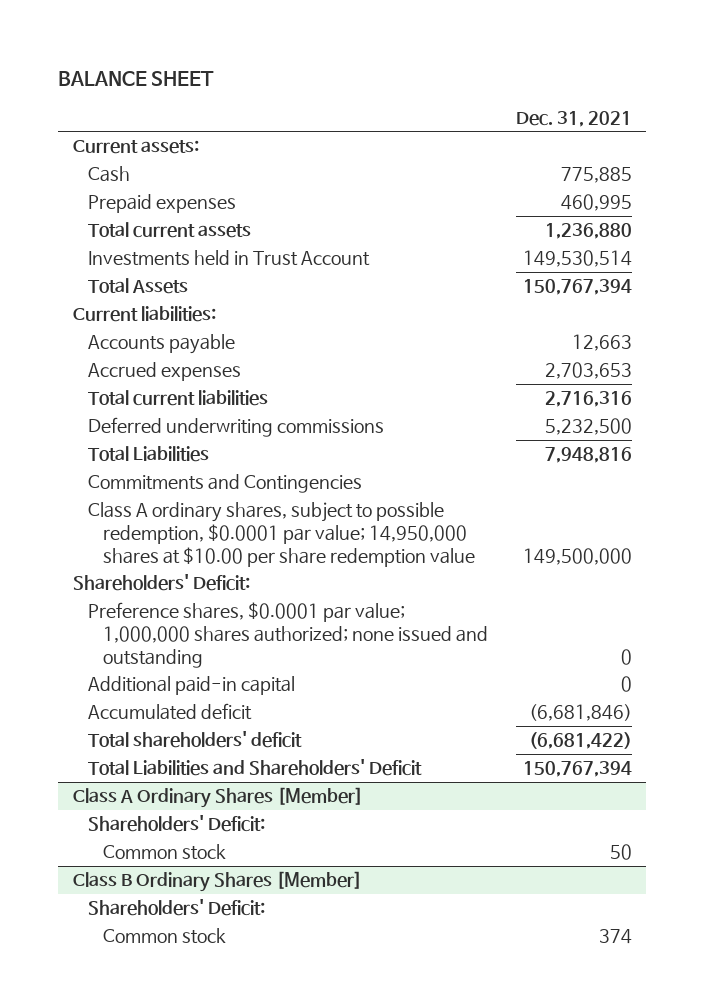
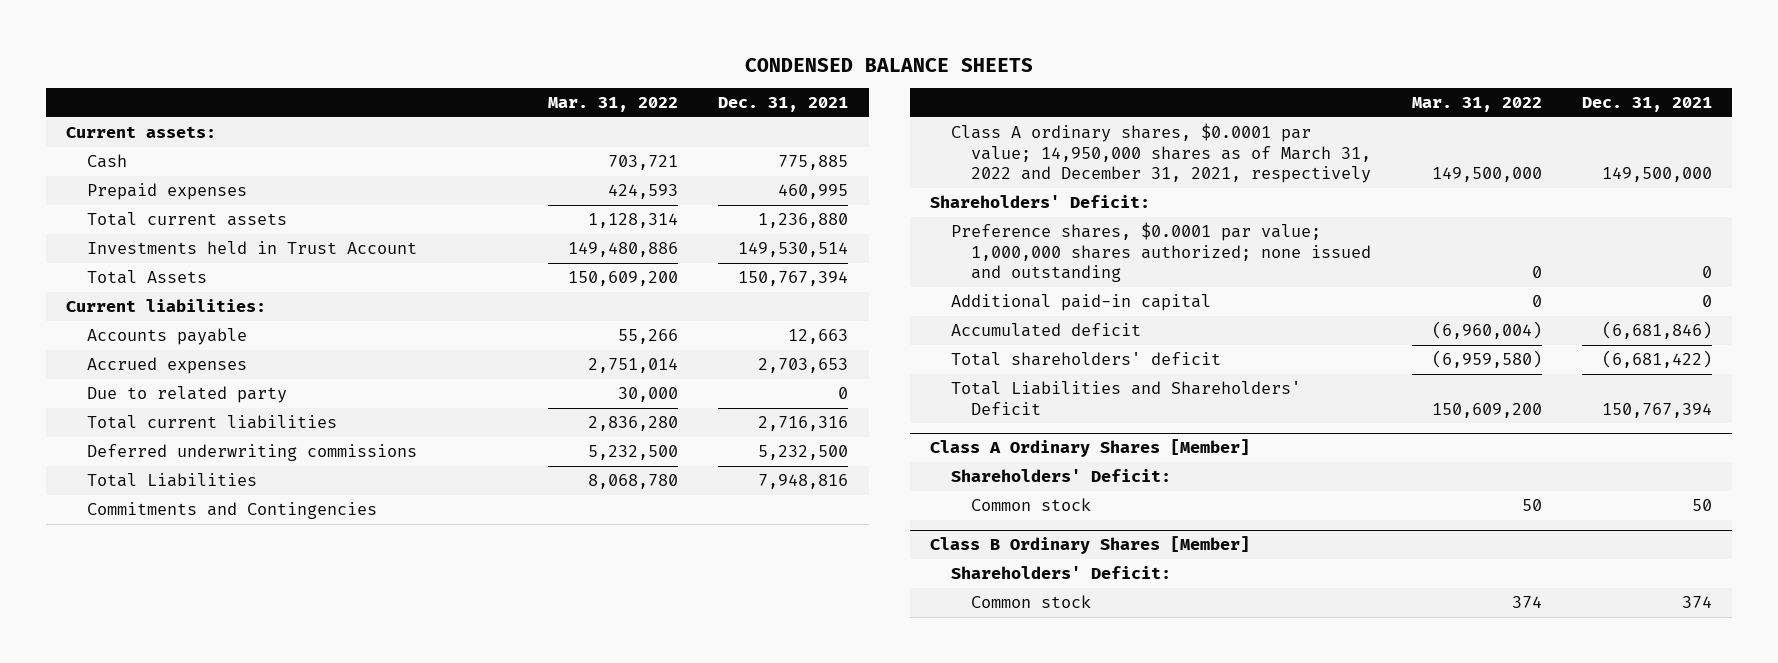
[58,70,215,86] BALANCE SHEET -> [745,57,1034,72] CONDENSED BALANCE SHEETS
none -> [547,96,678,112] Mar. 31, 2022
none -> [86,386,287,404] Due to related party
[87,502,475,567] Class A ordinary shares, subject to possible redemption, $0.0001 par value; 14,950,000 shares at $10.00 per share redemption value -> [950,123,1372,184] Class A ordinary shares, $0.0001 par value; 14,950,000 shares as of March 31, 2022 and December 31, 2021, respectively

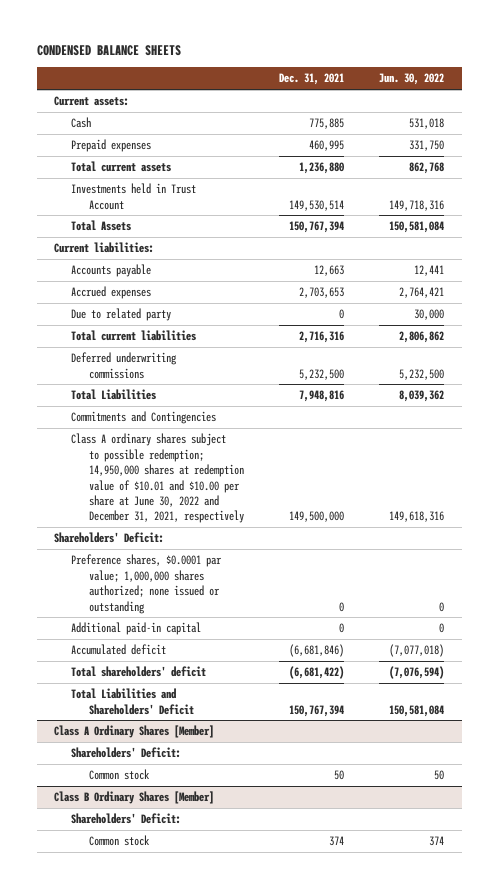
[547,96,678,112] Mar. 31, 2022 -> none
none -> [379,73,445,86] Jun. 30, 2022
[950,123,1372,184] Class A ordinary shares, $0.0001 par value; 14,950,000 shares as of March 31, 2022 and December 31, 2021, respectively -> [71,433,244,524] Class A ordinary shares subject to possible redemption; 14,950,000 shares at redemption value of $10.01 and $10.00 per share at June 30, 2022 and December 31, 2021, respectively
[950,222,1372,283] Preference shares, $0.0001 par value; 1,000,000 shares authorized; none issued and outstanding -> [71,554,223,614] Preference shares, $0.0001 par value; 1,000,000 shares authorized; none issued or outstanding

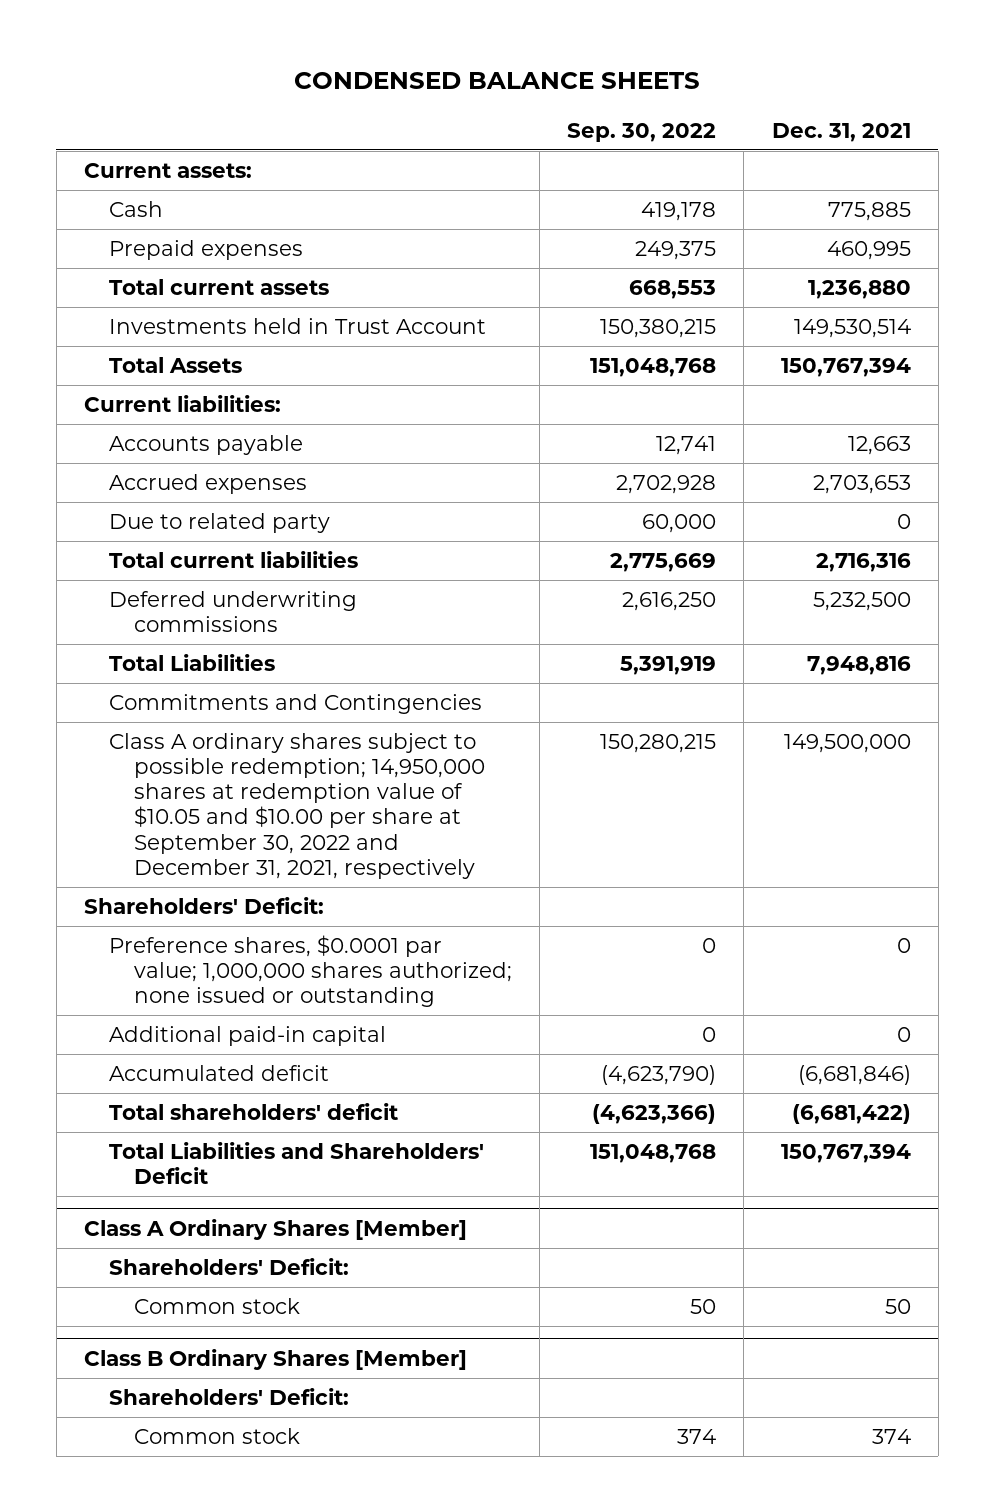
[379,73,445,86] Jun. 30, 2022 -> none
none -> [567,122,717,142] Sep. 30, 2022
[71,433,244,524] Class A ordinary shares subject to possible redemption; 14,950,000 shares at redemption value of $10.01 and $10.00 per share at June 30, 2022 and December 31, 2021, respectively -> [109,733,486,879] Class A ordinary shares subject to possible redemption; 14,950,000 shares at redemption value of $10.05 and $10.00 per share at September 30, 2022 and December 31, 2021, respectively

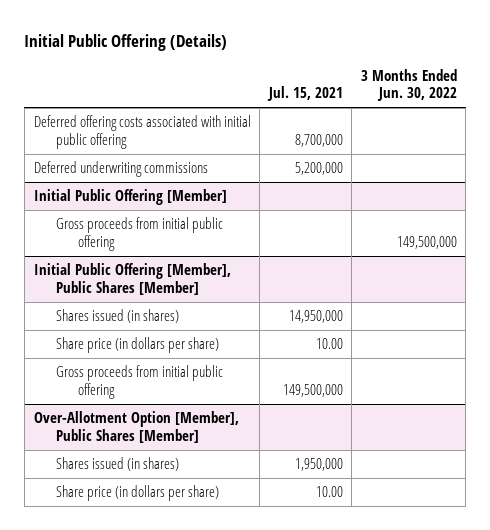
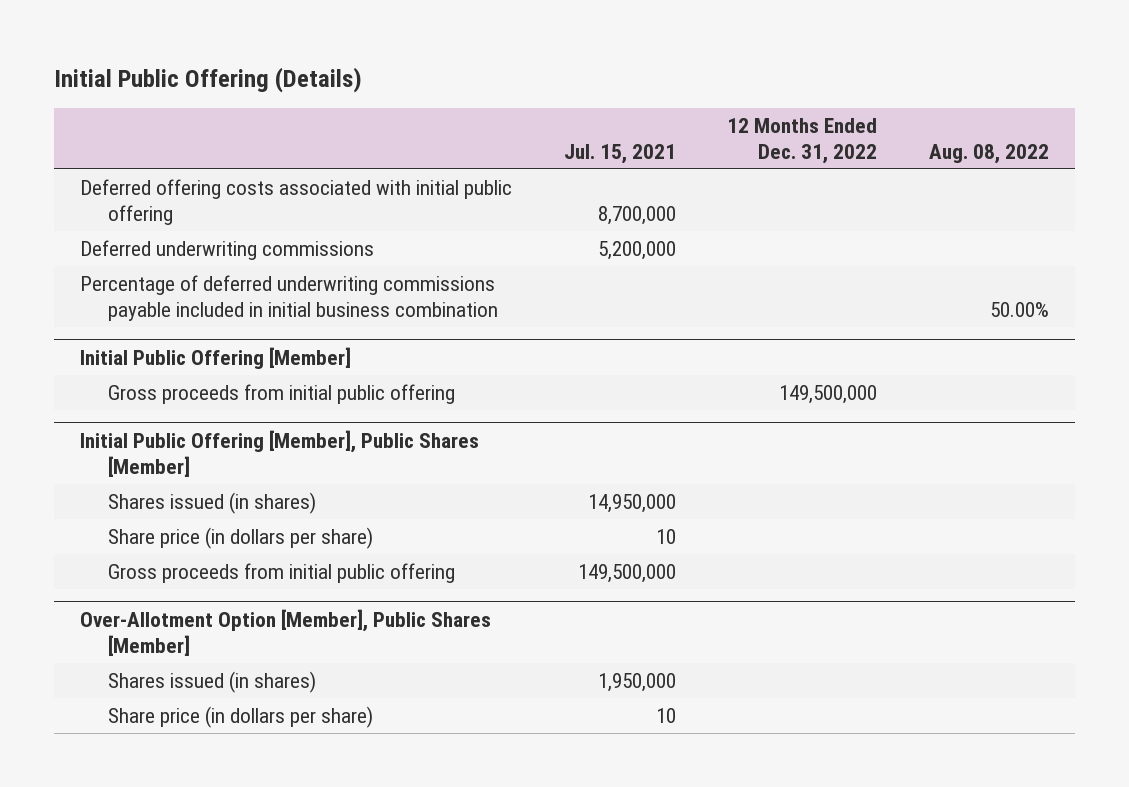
[360,68,457,102] 3 Months Ended Jun. 30, 2022 -> none
none -> [727,117,878,164] 12 Months Ended Dec. 31, 2022
none -> [929,143,1050,164] Aug. 08, 2022
none -> [79,274,499,321] Percentage of deferred underwriting commissions payable included in initial business combination
[315,338,343,350] 10.00 -> [655,528,676,544] 10
[315,486,343,498] 10.00 -> [655,707,676,723] 10

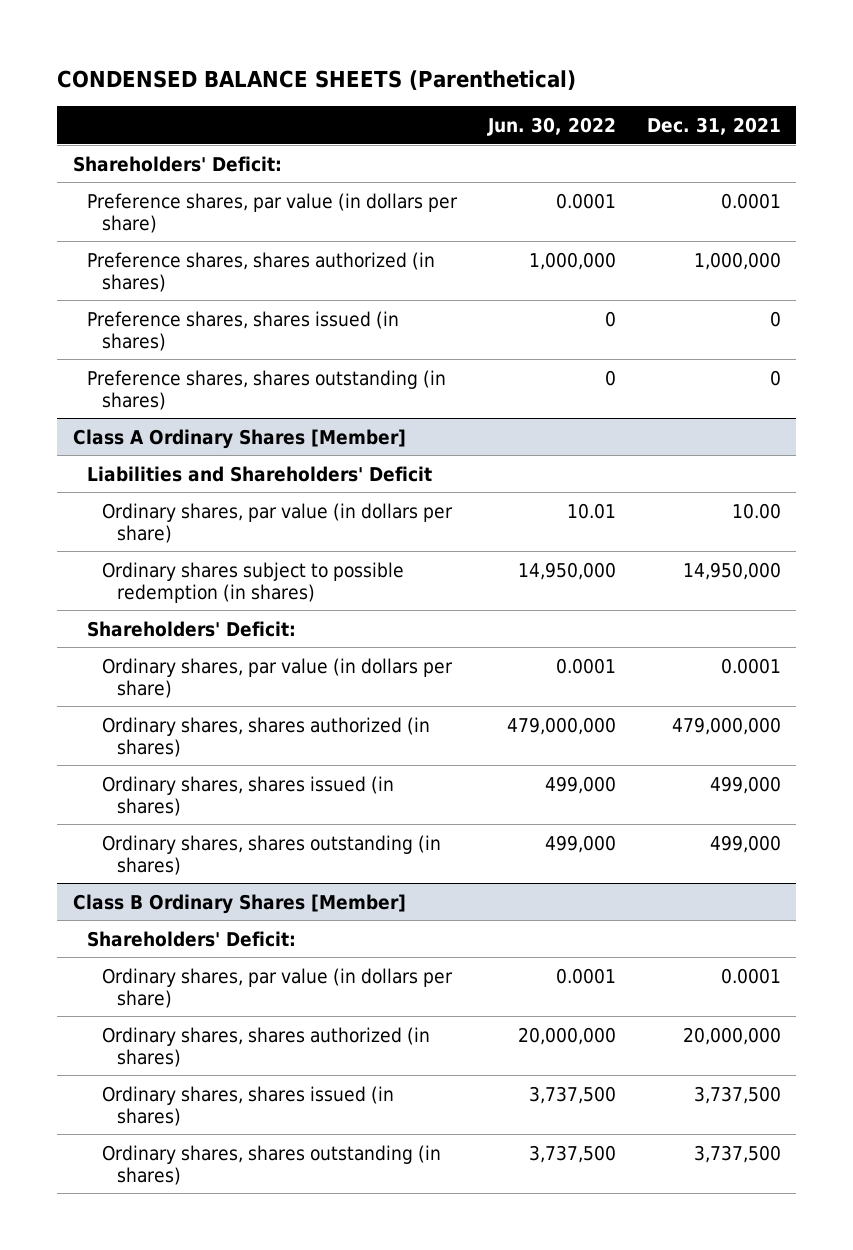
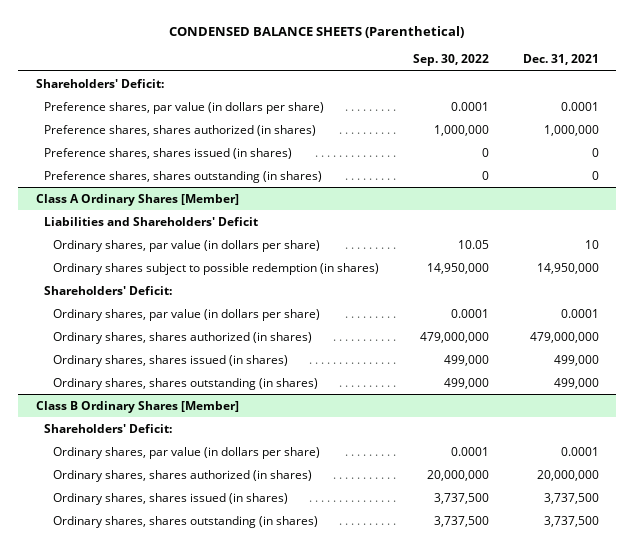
[487,116,617,136] Jun. 30, 2022 -> none
none -> [412,54,489,67] Sep. 30, 2022
[731,502,781,519] 10.00 -> [585,239,600,249] 10

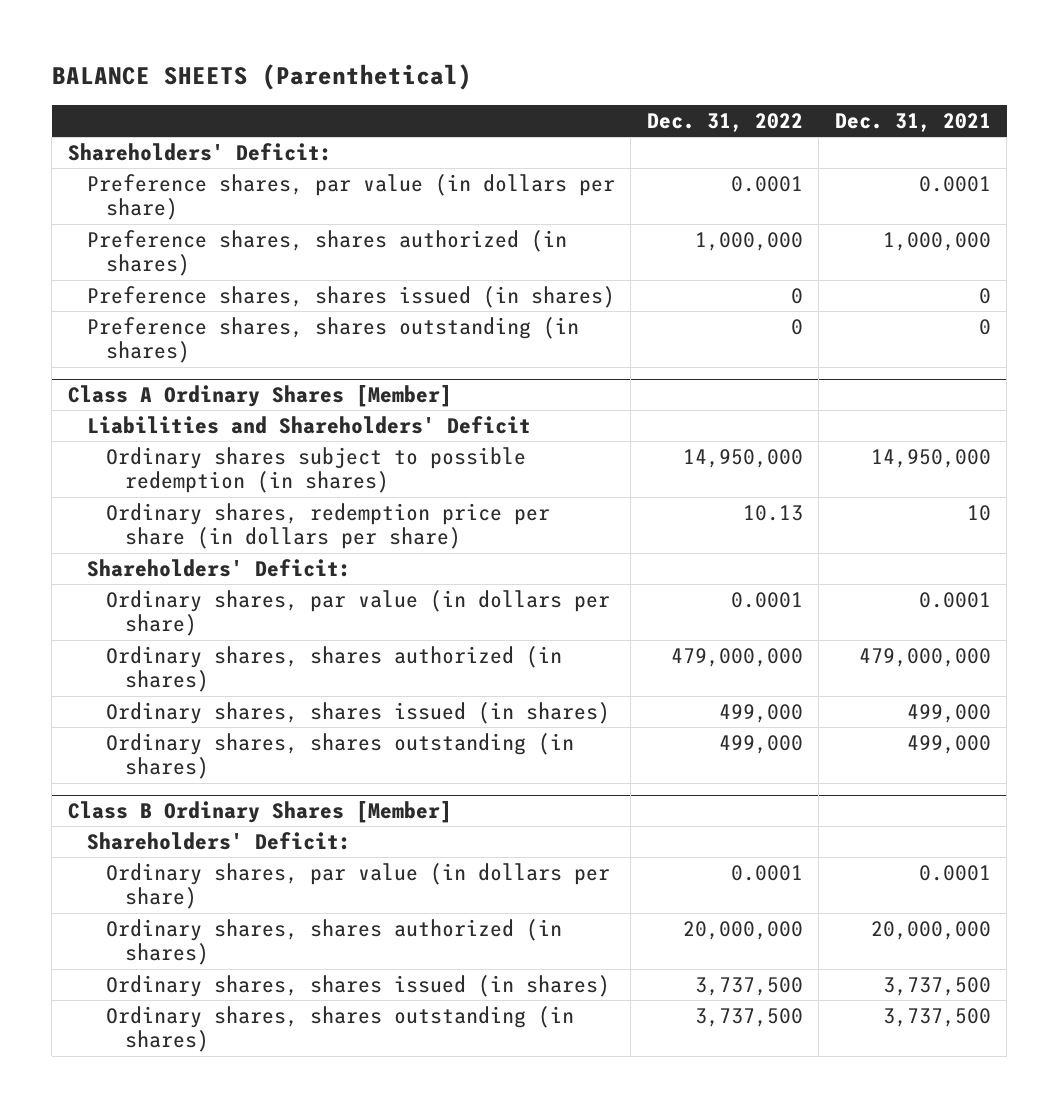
[169,26,465,39] CONDENSED BALANCE SHEETS (Parenthetical) -> [51,64,472,91] BALANCE SHEETS (Parenthetical)
[412,54,489,67] Sep. 30, 2022 -> none
none -> [646,113,803,133] Dec. 31, 2022
[52,239,320,252] Ordinary shares, par value (in dollars per share) -> none
none -> [106,502,551,550] Ordinary shares, redemption price per share (in dollars per share)

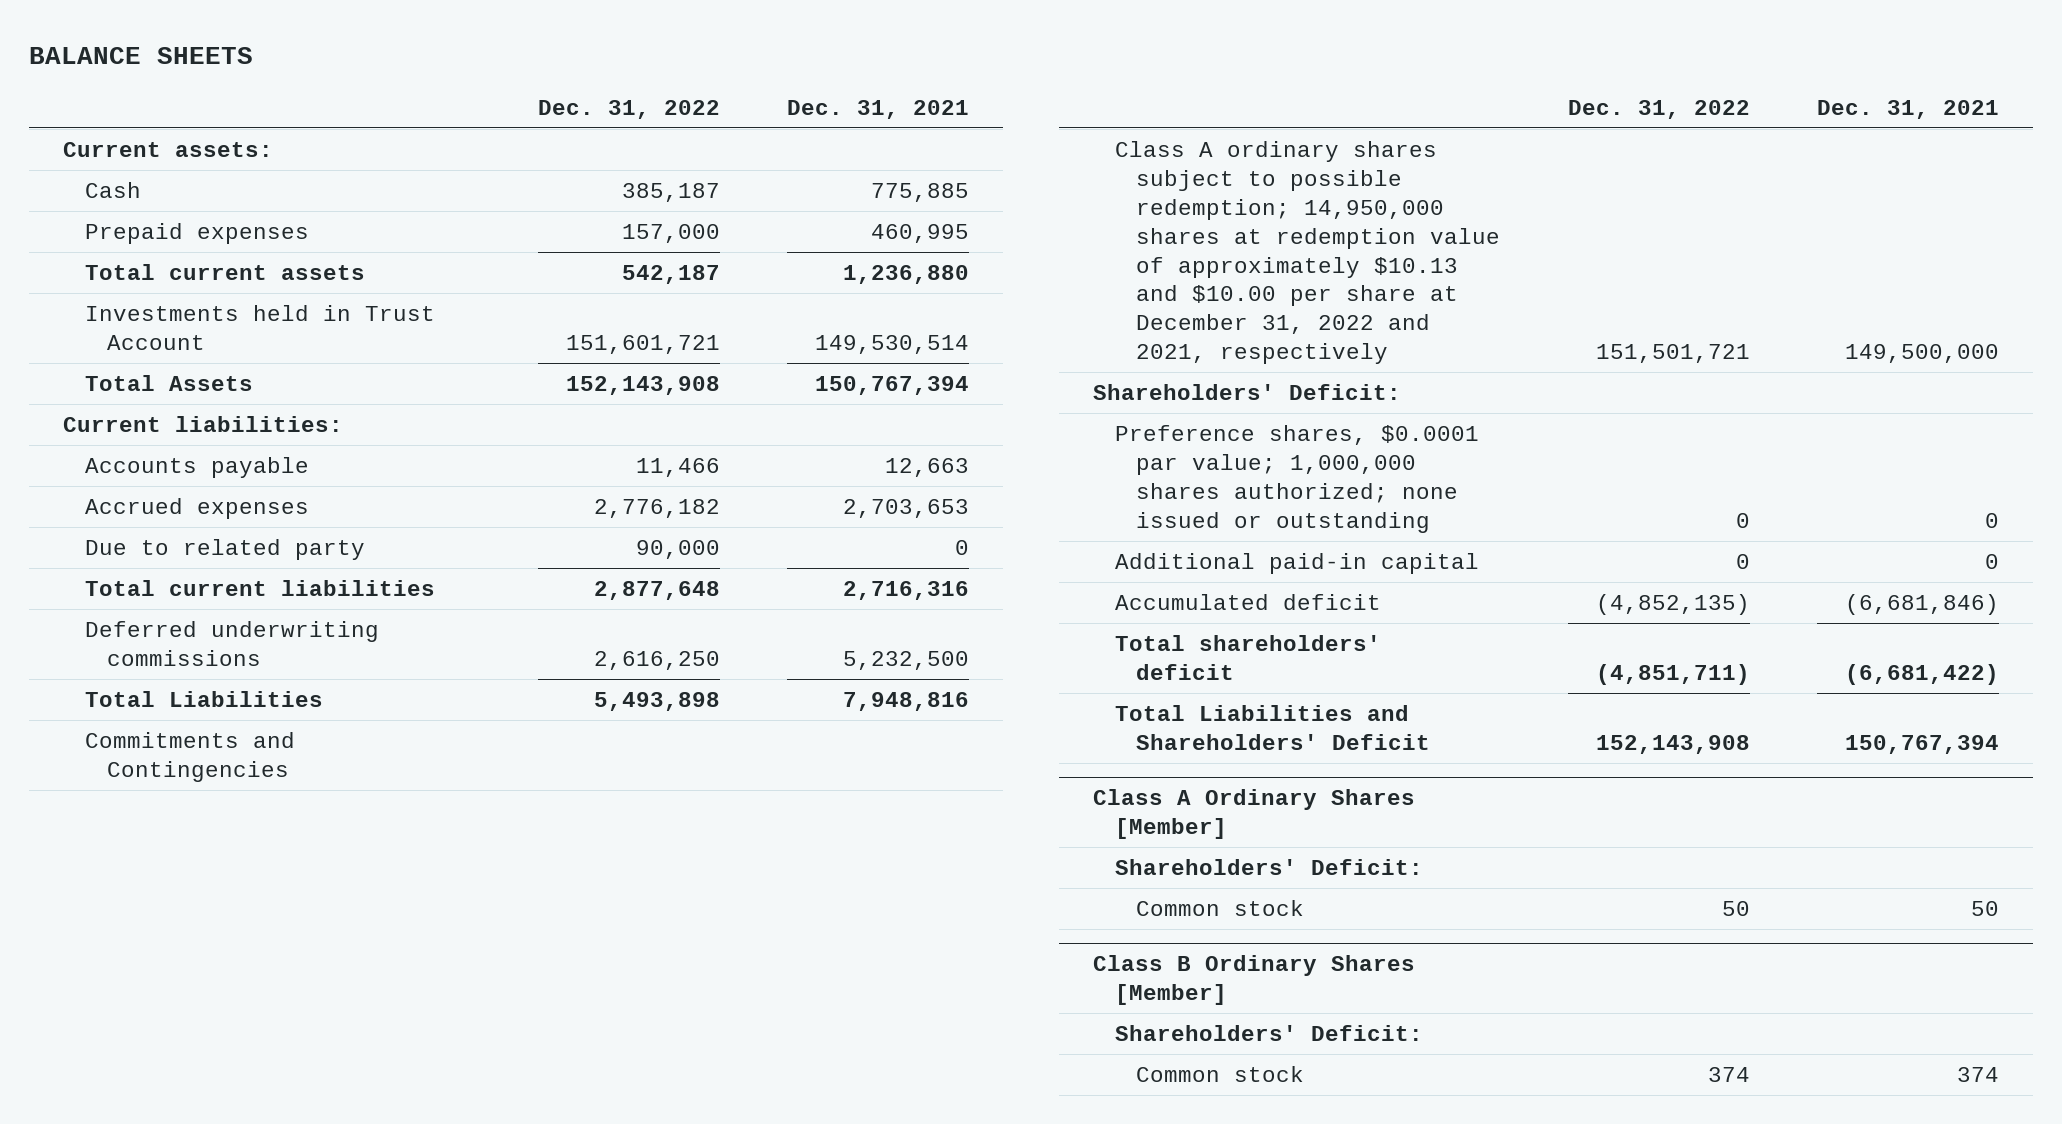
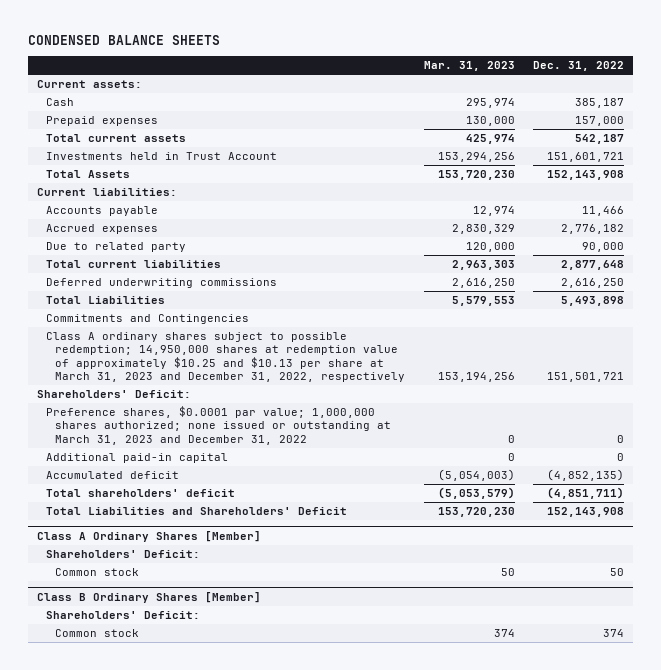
[29,47,254,65] BALANCE SHEETS -> [27,34,220,45] CONDENSED BALANCE SHEETS
[787,99,970,119] Dec. 31, 2021 -> none
none -> [423,61,515,72] Mar. 31, 2023
[1114,140,1501,365] Class A ordinary shares subject to possible redemption; 14,950,000 shares at redemption value of approximately $10.13 and $10.00 per share at December 31, 2022 and 2021, respectively -> [45,332,406,383] Class A ordinary shares subject to possible redemption; 14,950,000 shares at redemption value of approximately $10.25 and $10.13 per share at March 31, 2023 and December 31, 2022, respectively
[1114,424,1479,533] Preference shares, $0.0001 par value; 1,000,000 shares authorized; none issued or outstanding -> [45,406,392,445] Preference shares, $0.0001 par value; 1,000,000 shares authorized; none issued or outstanding at March 31, 2023 and December 31, 2022

